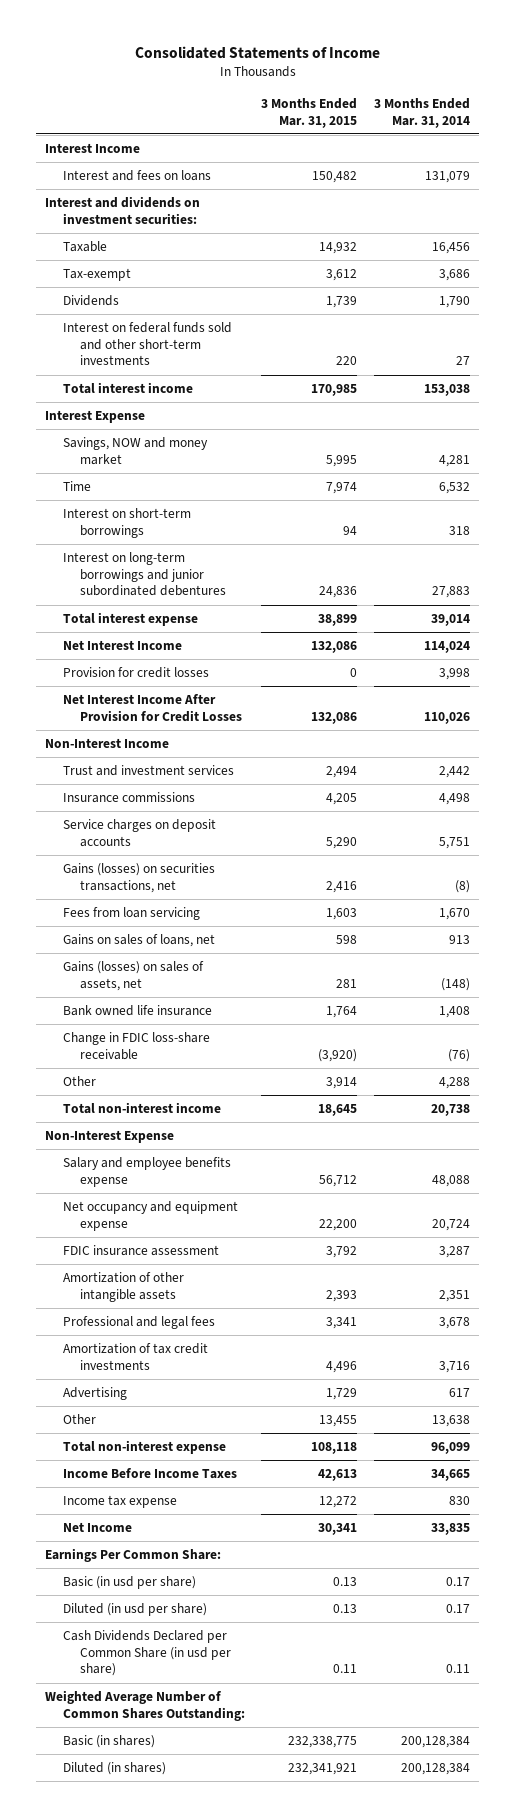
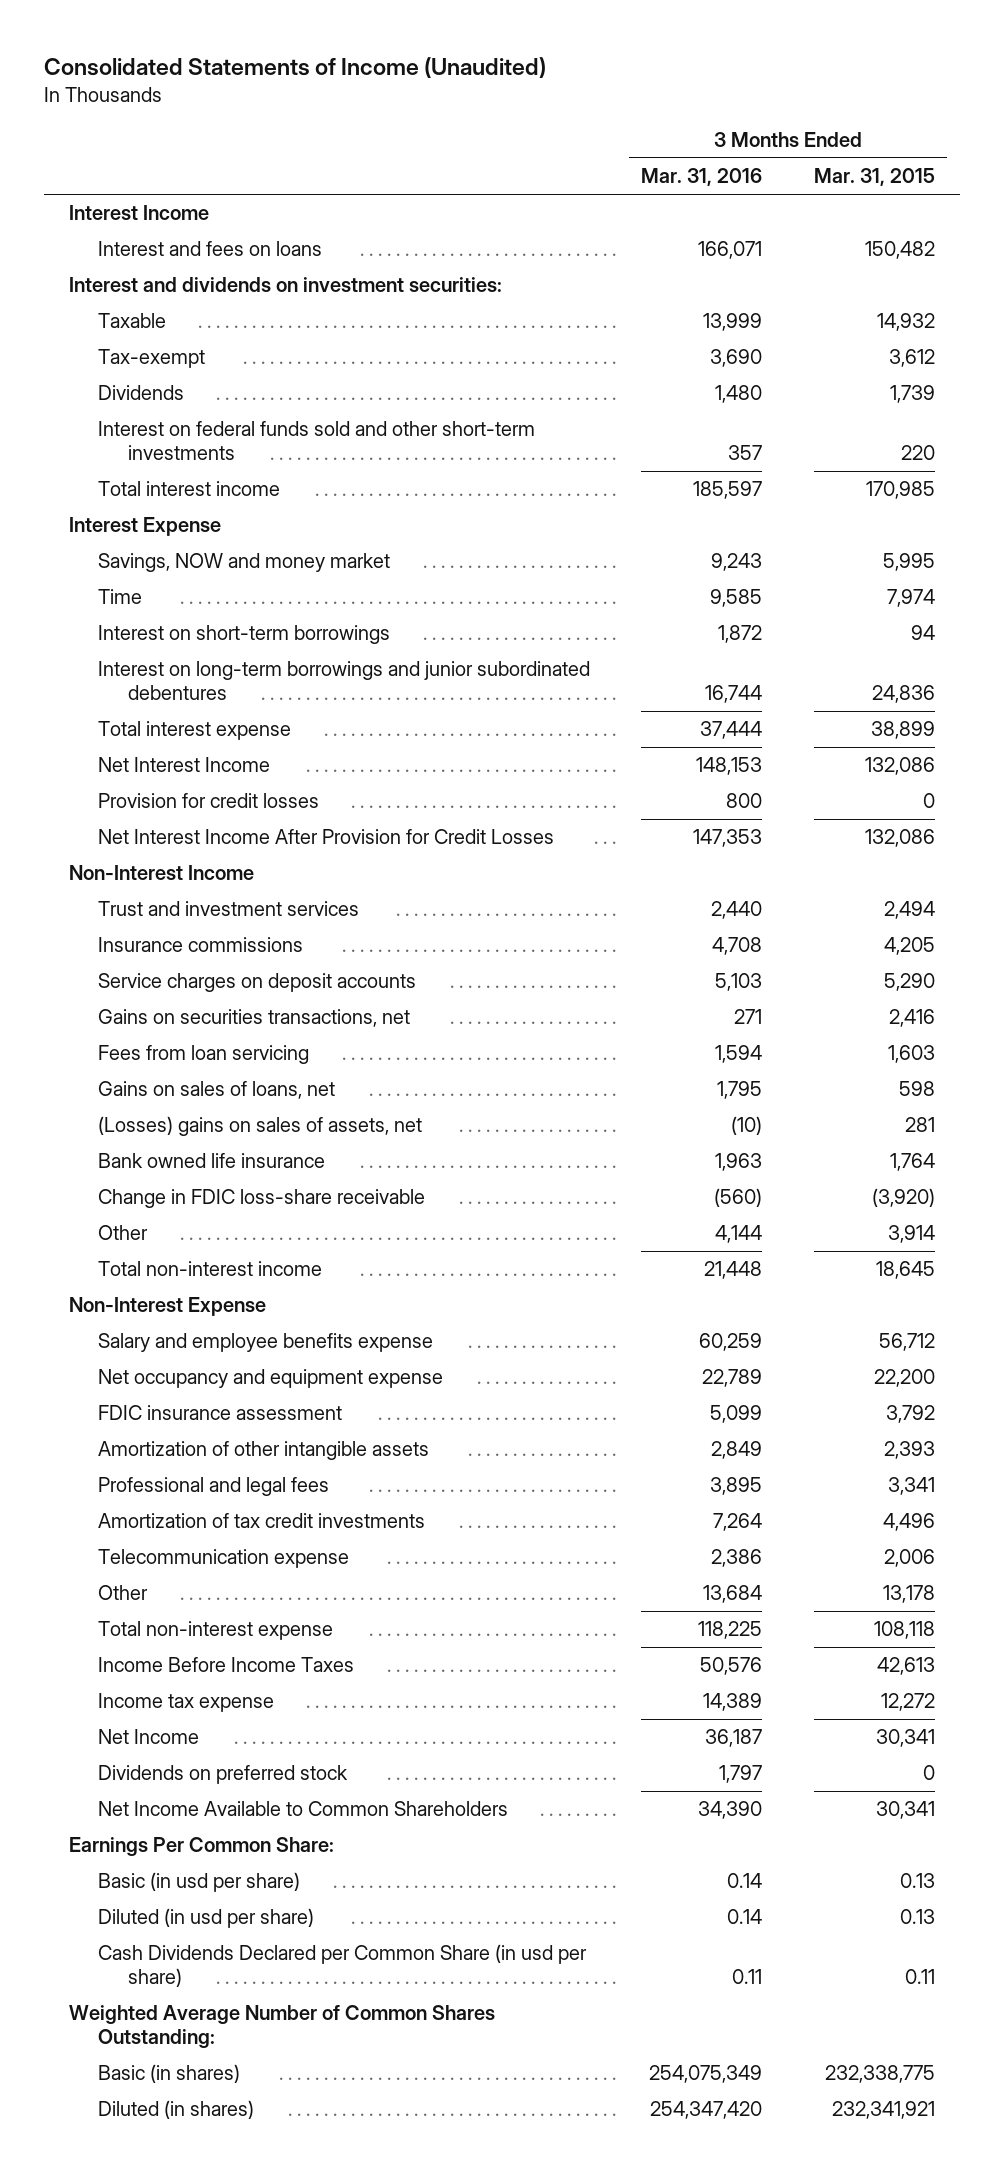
[134,45,380,59] Consolidated Statements of Income -> [43,56,546,78] Consolidated Statements of Income (Unaudited)
[374,97,471,128] 3 Months Ended Mar. 31, 2014 -> none
none -> [641,168,763,187] Mar. 31, 2016
[62,863,215,893] Gains (losses) on securities transactions, net -> [98,1009,411,1028] Gains on securities transactions, net
[62,961,204,991] Gains (losses) on sales of assets, net -> [98,1116,423,1137] (Losses) gains on sales of assets, net
[62,1387,127,1401] Advertising -> none
none -> [98,1549,350,1569] Telecommunication expense
[319,1415,358,1428] 13,455 -> [882,1585,935,1604] 13,178
none -> [98,1765,349,1785] Dividends on preferred stock
none -> [98,1801,509,1817] Net Income Available to Common Shareholders

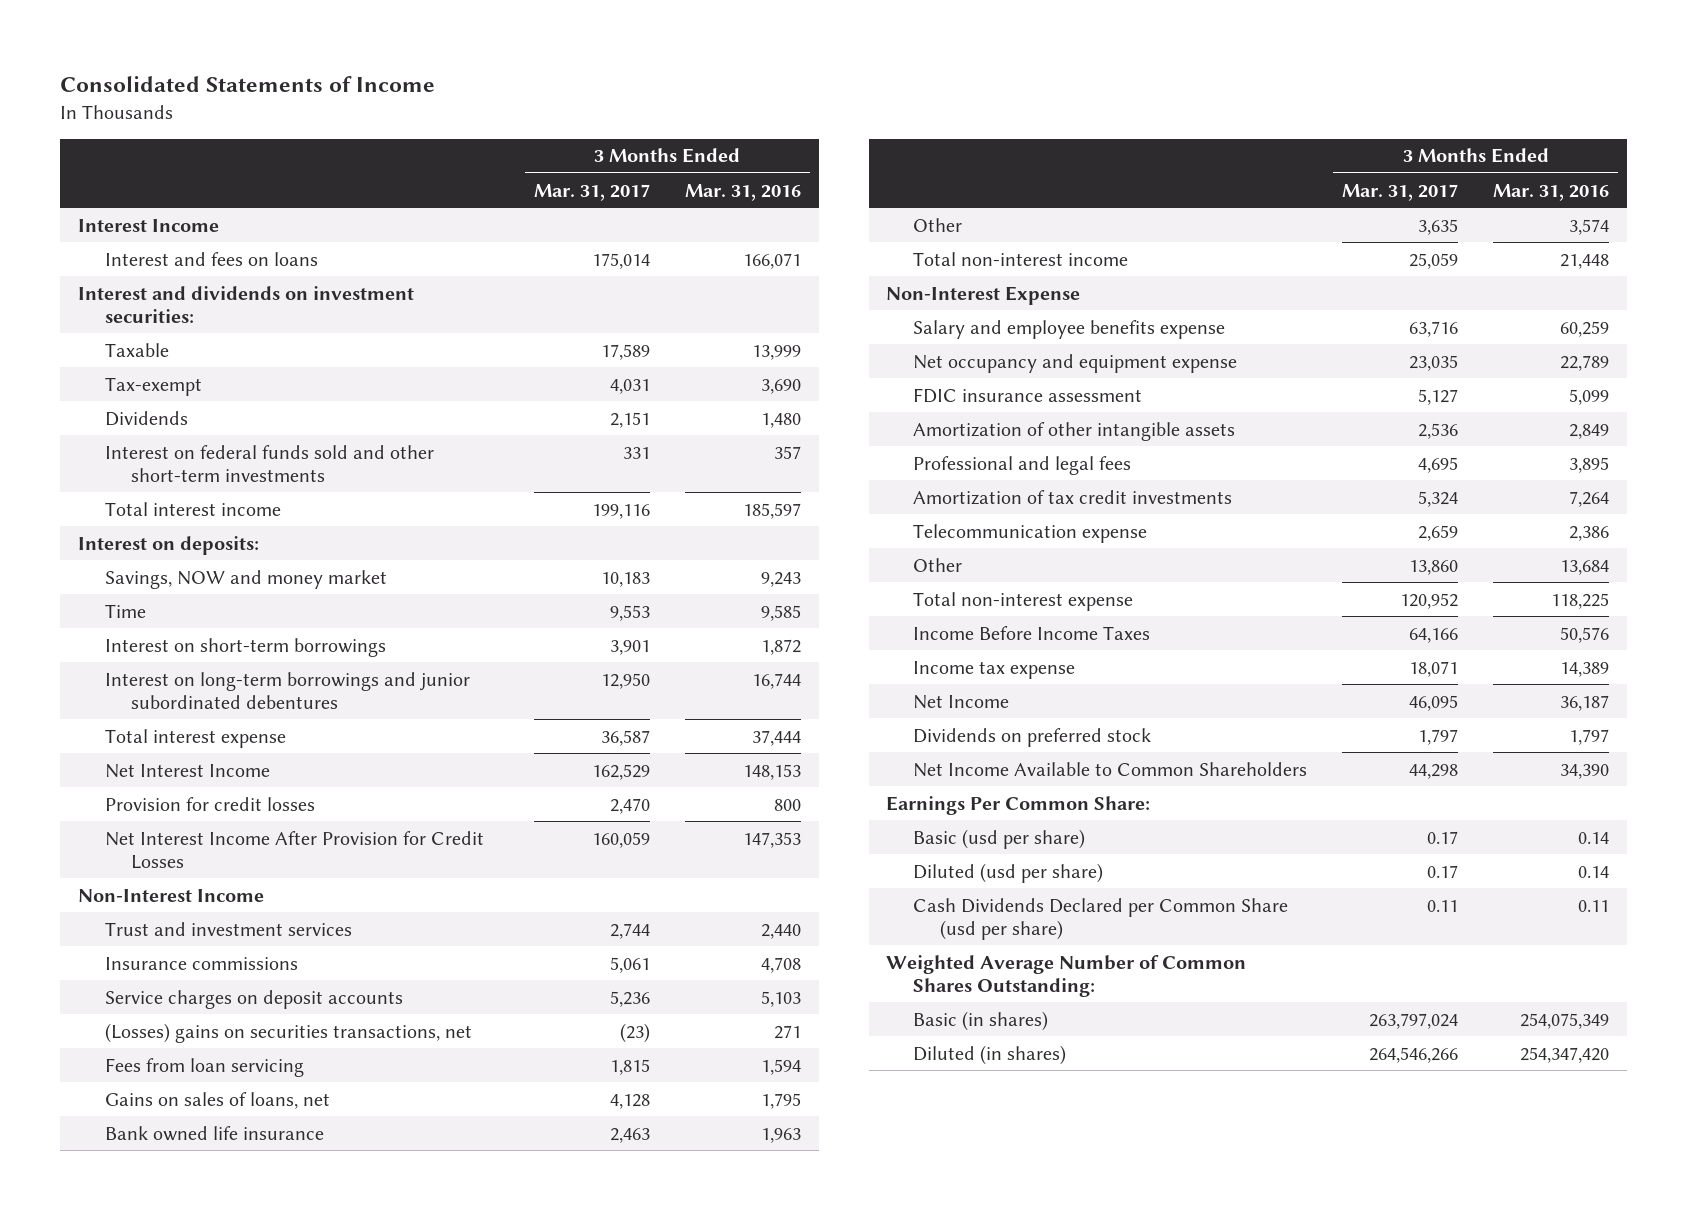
[43,56,546,78] Consolidated Statements of Income (Unaudited) -> [60,75,436,92] Consolidated Statements of Income
[813,168,935,187] Mar. 31, 2015 -> none
none -> [533,183,650,201] Mar. 31, 2017
[69,517,222,537] Interest Expense -> none
none -> [78,535,260,555] Interest on deposits:
[98,1009,411,1028] Gains on securities transactions, net -> [104,1022,472,1043] (Losses) gains on securities transactions, net
[98,1116,423,1137] (Losses) gains on sales of assets, net -> none
[98,1189,426,1209] Change in FDIC loss-share receivable -> none
[715,1225,763,1244] 4,144 -> [1569,218,1610,235] 3,574
[98,1872,301,1893] Basic (in usd per share) -> [912,828,1085,849] Basic (usd per share)
[98,1908,315,1929] Diluted (in usd per share) -> [912,862,1103,883] Diluted (usd per share)
[98,1944,588,1988] Cash Dividends Declared per Common Share (in usd per share) -> [912,897,1288,940] Cash Dividends Declared per Common Share (usd per share)

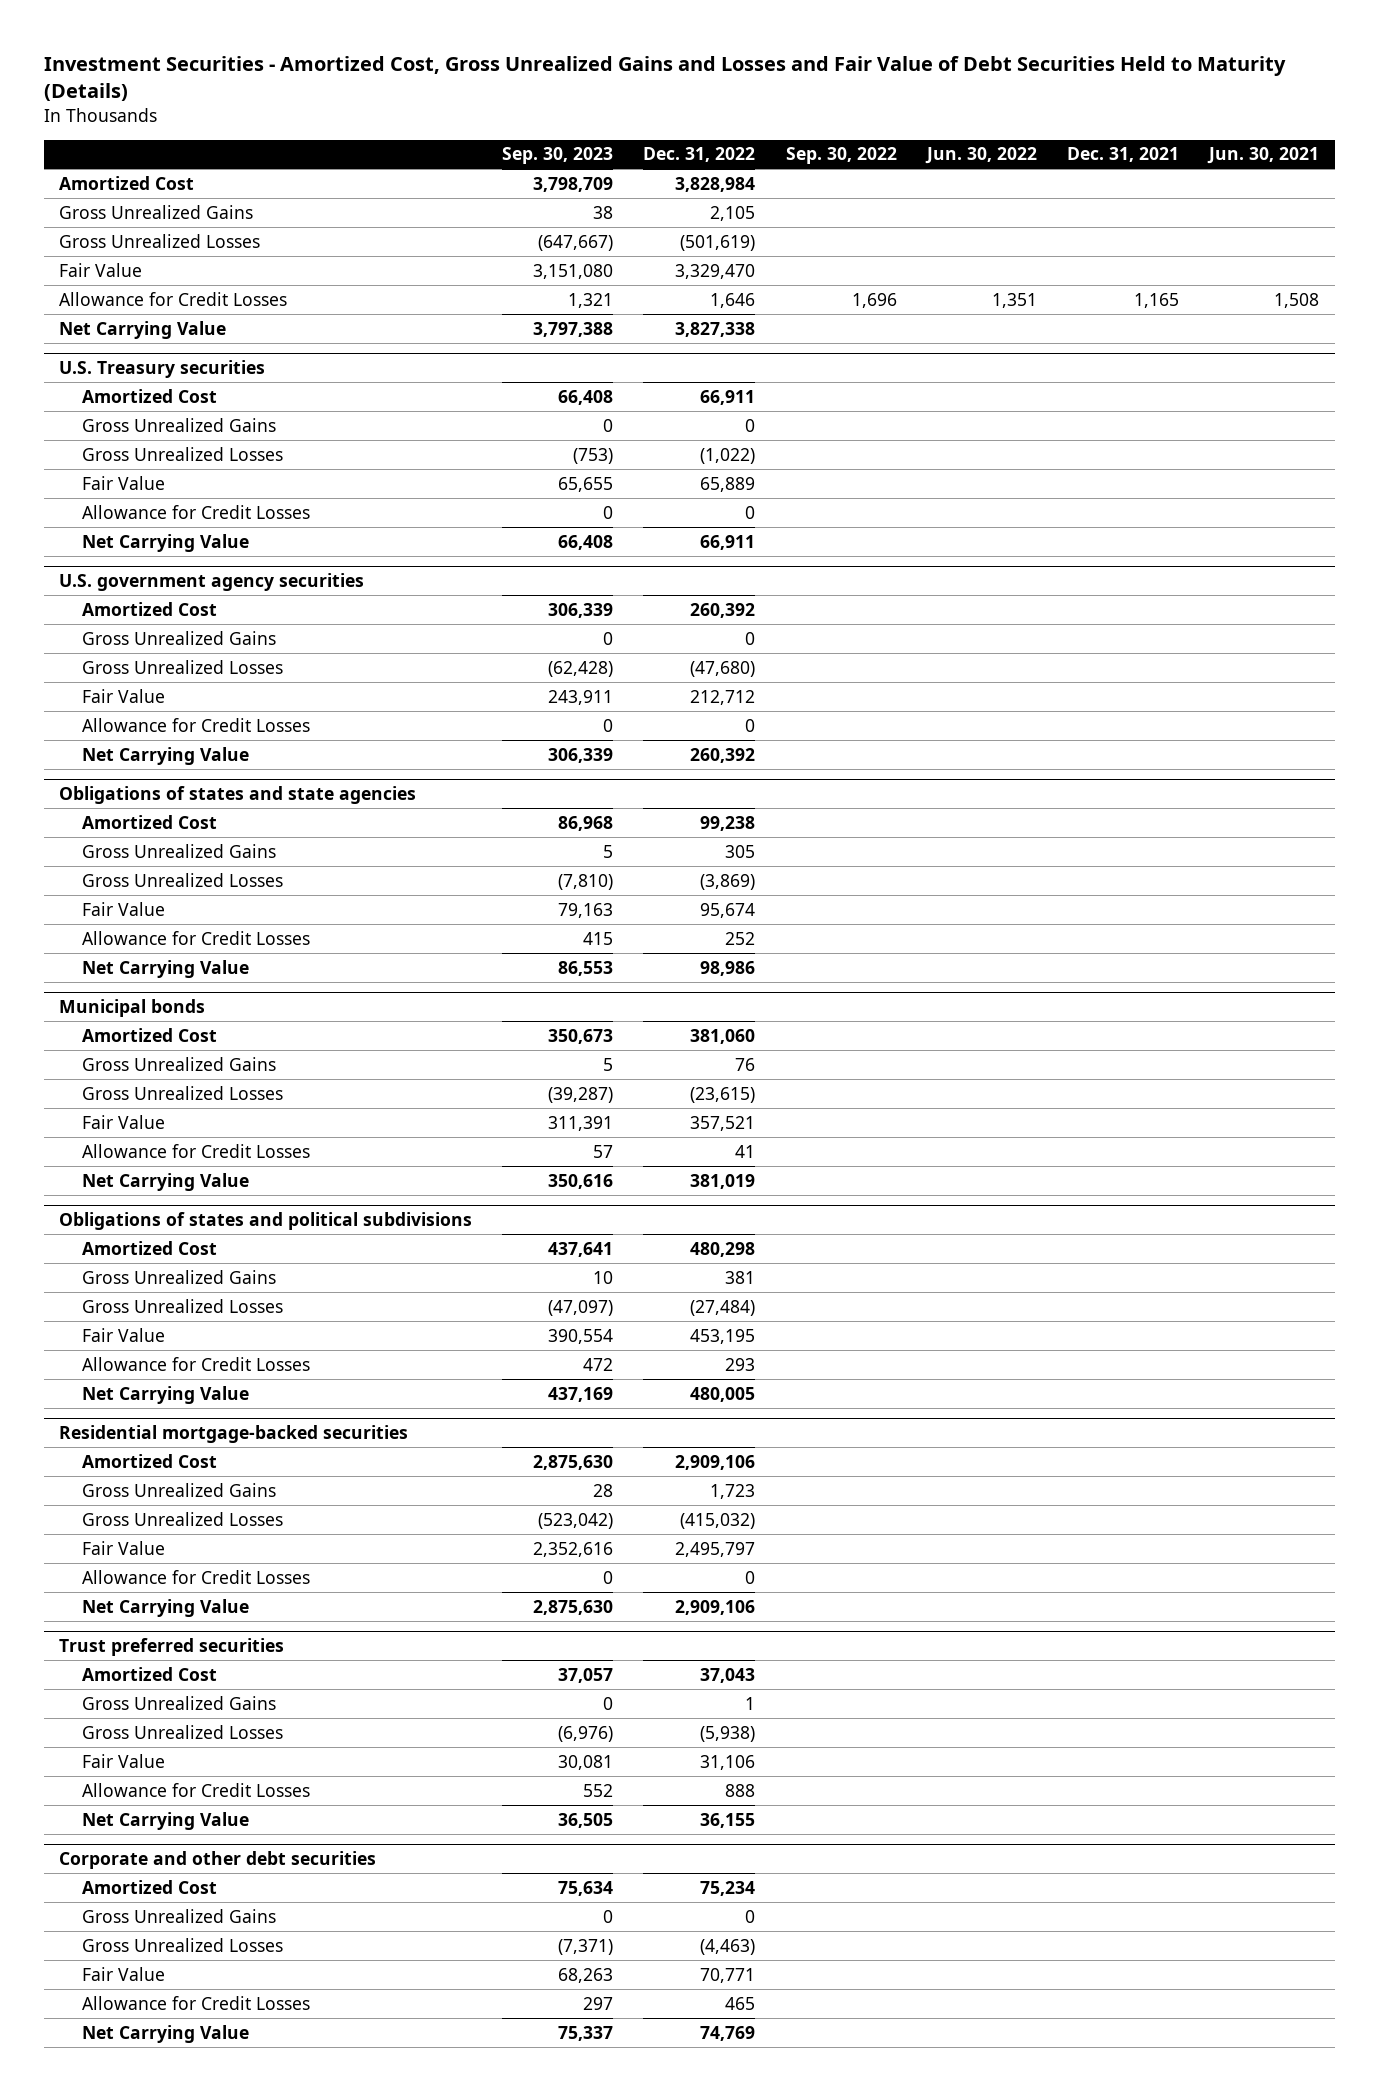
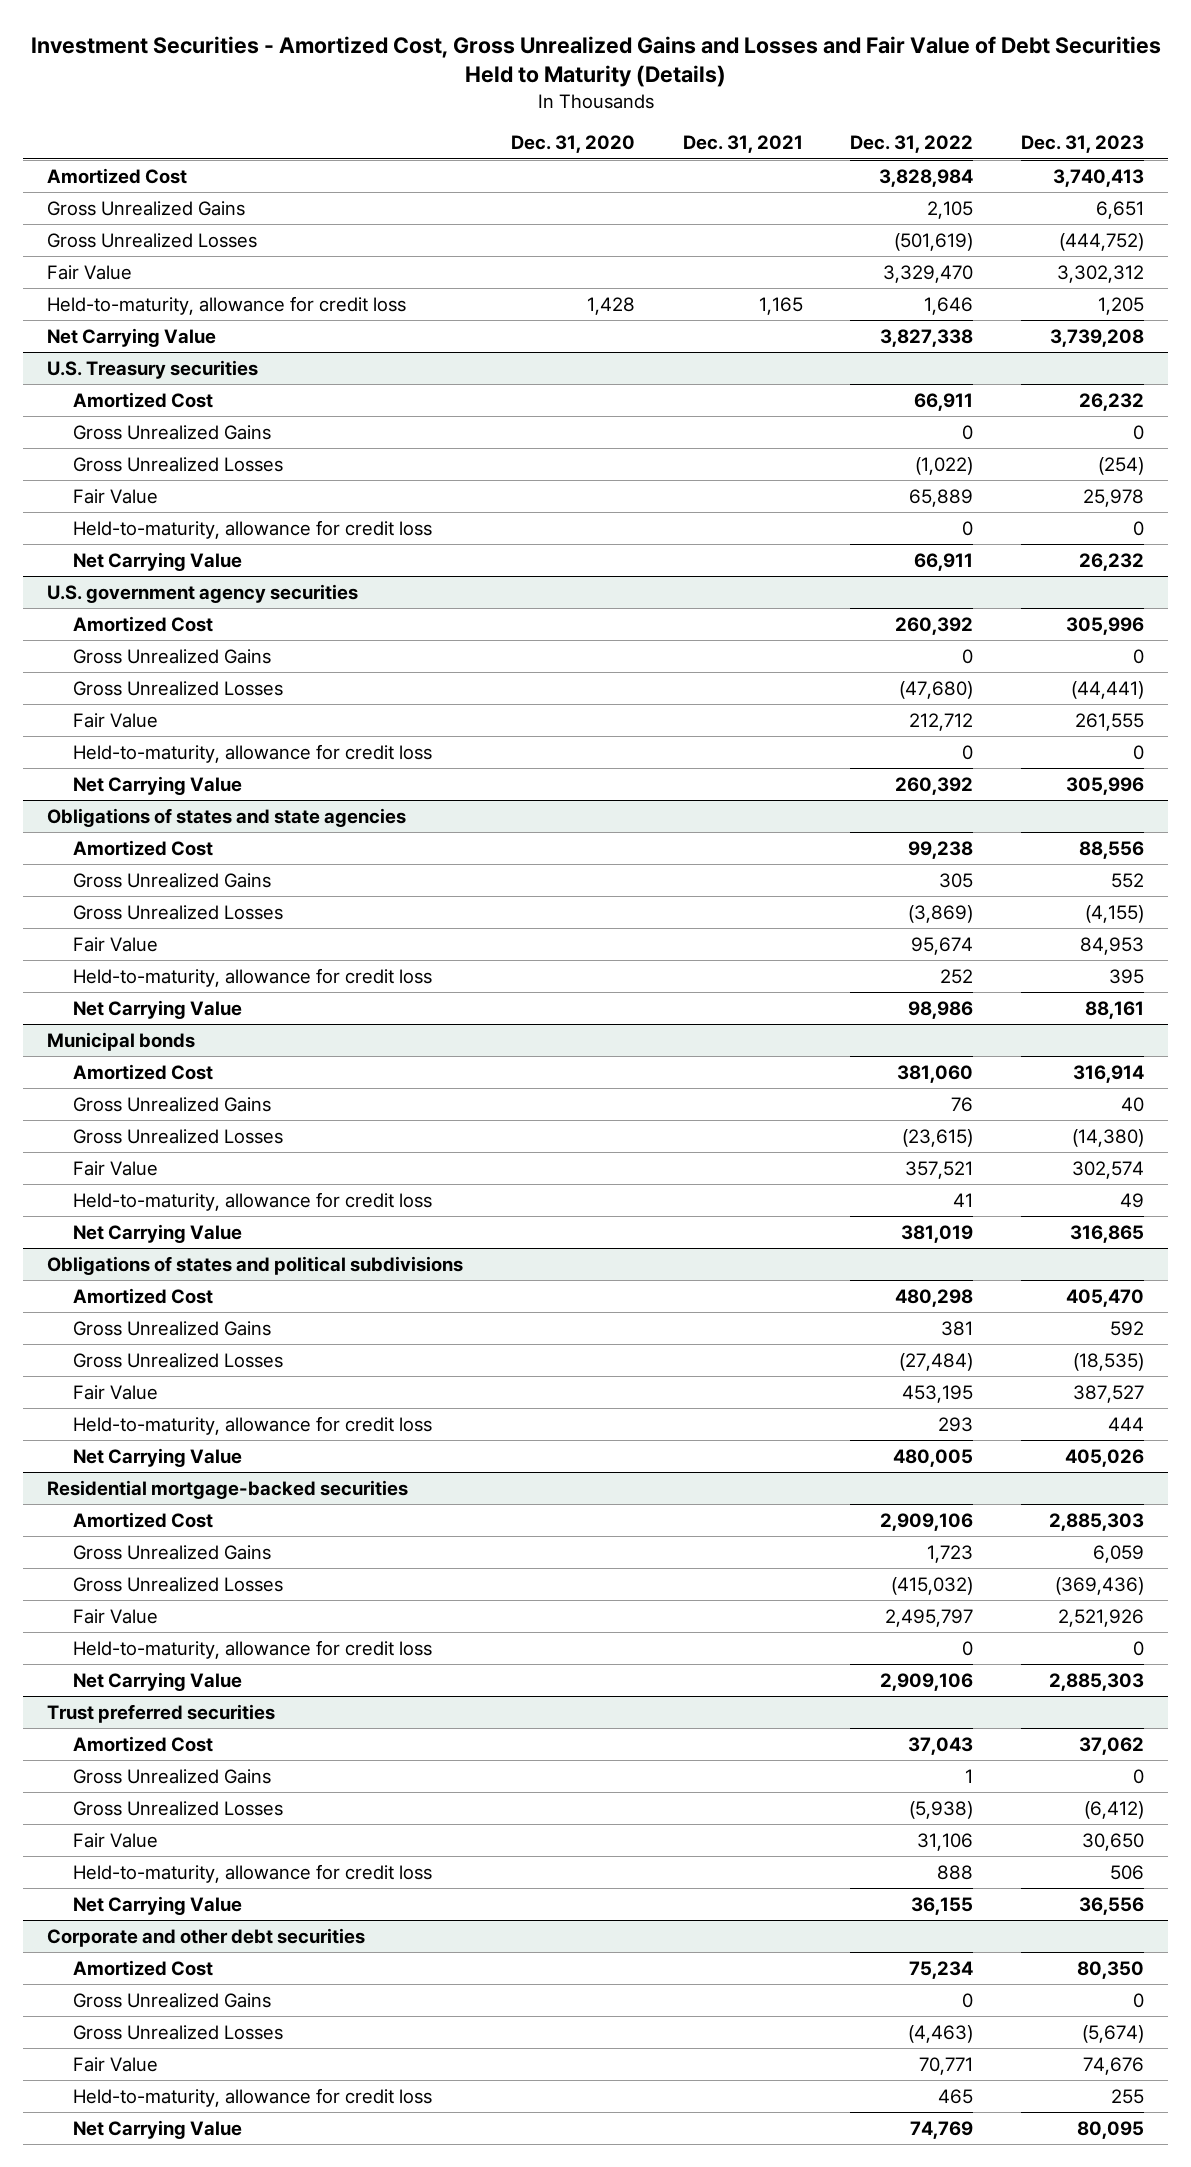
[502,147,614,165] Sep. 30, 2023 -> none
[785,147,897,165] Sep. 30, 2022 -> none
[924,147,1037,165] Jun. 30, 2022 -> none
[1207,147,1320,165] Jun. 30, 2021 -> none
none -> [510,135,635,154] Dec. 31, 2020
none -> [1020,135,1144,154] Dec. 31, 2023
[58,291,287,306] Allowance for Credit Losses -> [47,295,407,315] Held-to-maturity, allowance for credit loss
[82,504,311,519] Allowance for Credit Losses -> [73,519,433,539] Held-to-maturity, allowance for credit loss
[82,717,311,732] Allowance for Credit Losses -> [73,743,433,763] Held-to-maturity, allowance for credit loss
[82,930,311,945] Allowance for Credit Losses -> [73,967,433,987] Held-to-maturity, allowance for credit loss
[82,1143,311,1158] Allowance for Credit Losses -> [73,1191,433,1211] Held-to-maturity, allowance for credit loss
[82,1356,311,1371] Allowance for Credit Losses -> [73,1415,433,1435] Held-to-maturity, allowance for credit loss
[82,1569,311,1584] Allowance for Credit Losses -> [73,1639,433,1659] Held-to-maturity, allowance for credit loss
[82,1782,311,1797] Allowance for Credit Losses -> [73,1863,433,1883] Held-to-maturity, allowance for credit loss
[82,1995,311,2010] Allowance for Credit Losses -> [73,2087,433,2107] Held-to-maturity, allowance for credit loss

